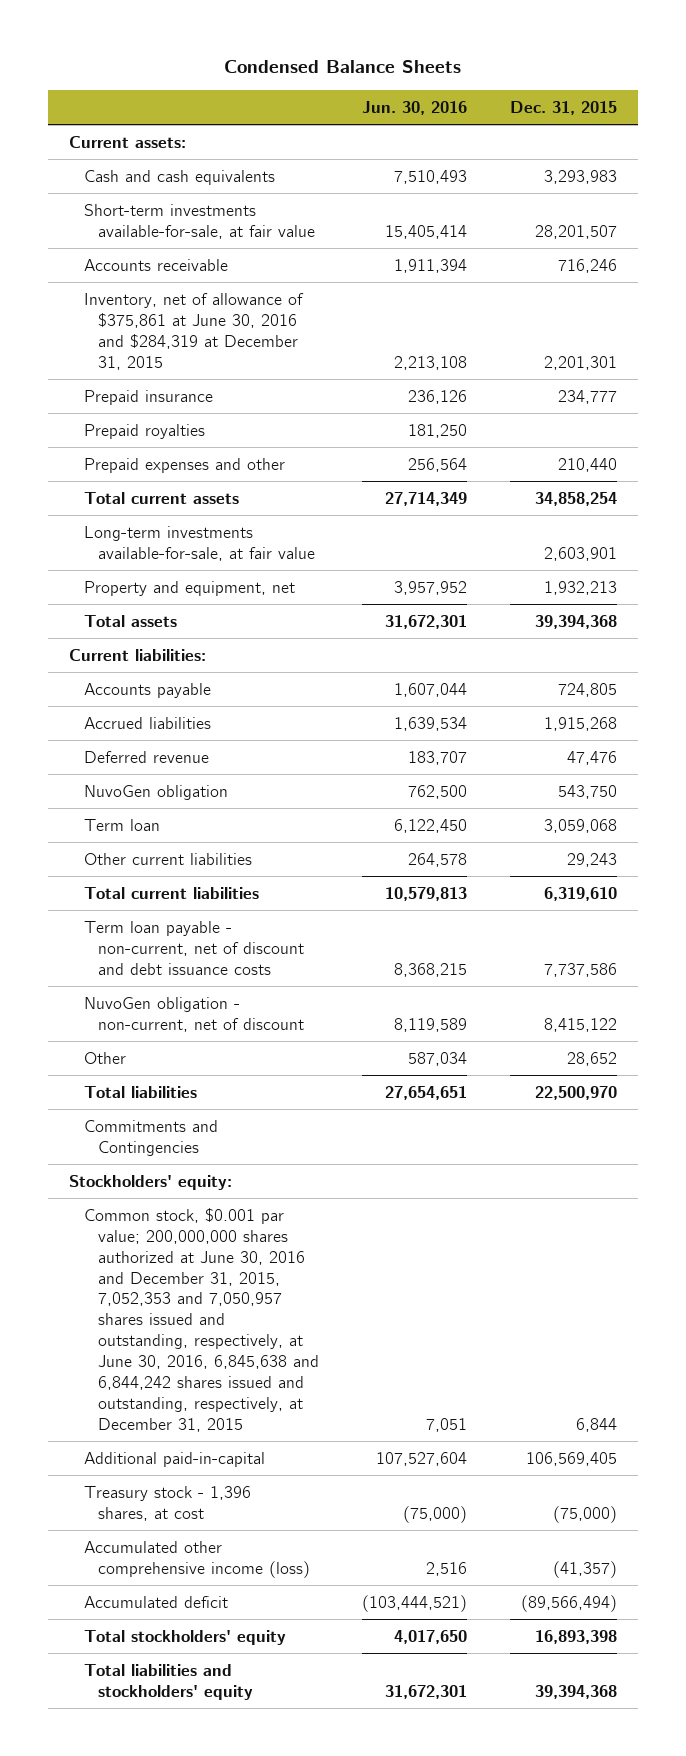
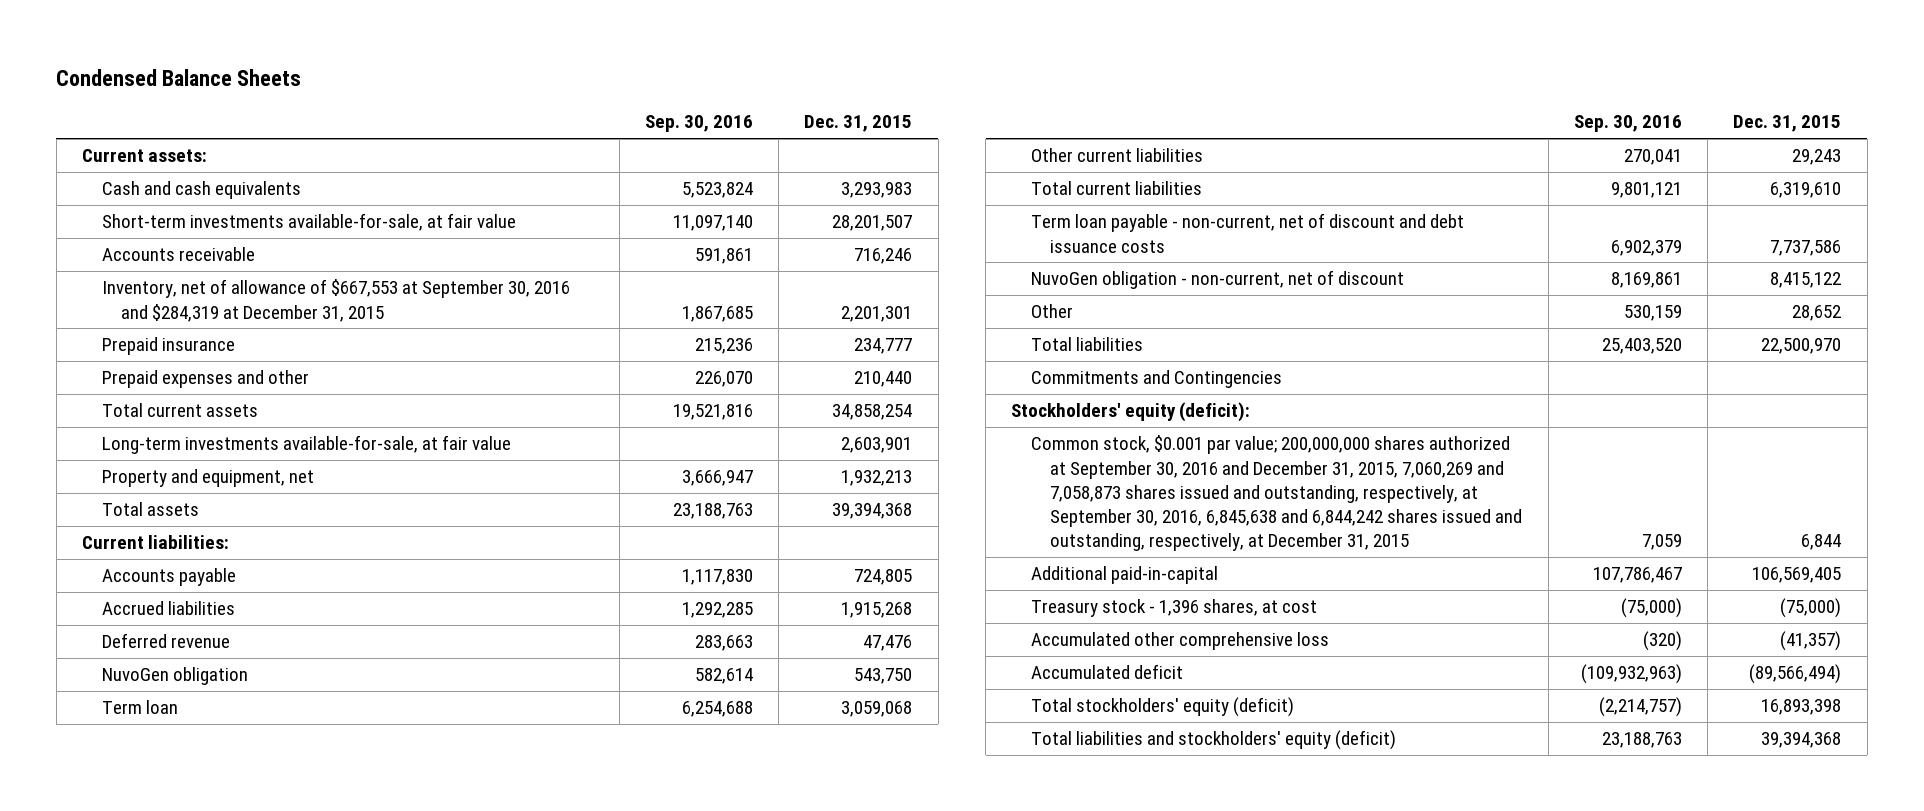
[361,100,467,115] Jun. 30, 2016 -> none
none -> [644,115,753,133] Sep. 30, 2016
[83,292,304,370] Inventory, net of allowance of $375,861 at June 30, 2016 and $284,319 at December 31, 2015 -> [101,279,570,322] Inventory, net of allowance of $667,553 at September 30, 2016 and $284,319 at December 31, 2015
[83,423,205,439] Prepaid royalties -> none
[69,1174,233,1190] Stockholders' equity: -> [1011,402,1251,423] Stockholders' equity (deficit):
[83,1207,320,1433] Common stock, $0.001 par value; 200,000,000 shares authorized at June 30, 2016 and December 31, 2015, 7,052,353 and 7,050,957 shares issued and outstanding, respectively, at June 30, 2016, 6,845,638 and 6,844,242 shares issued and outstanding, respectively, at December 31, 2015 -> [1030,435,1523,552] Common stock, $0.001 par value; 200,000,000 shares authorized at September 30, 2016 and December 31, 2015, 7,060,269 and 7,058,873 shares issued and outstanding, respectively, at September 30, 2016, 6,845,638 and 6,844,242 shares issued and outstanding, respectively, at December 31, 2015
[83,1540,311,1578] Accumulated other comprehensive income (loss) -> [1030,632,1329,651] Accumulated other comprehensive loss
[83,1629,286,1645] Total stockholders' equity -> [1030,697,1294,718] Total stockholders' equity (deficit)
[83,1663,254,1700] Total liabilities and stockholders' equity -> [1030,730,1396,751] Total liabilities and stockholders' equity (deficit)

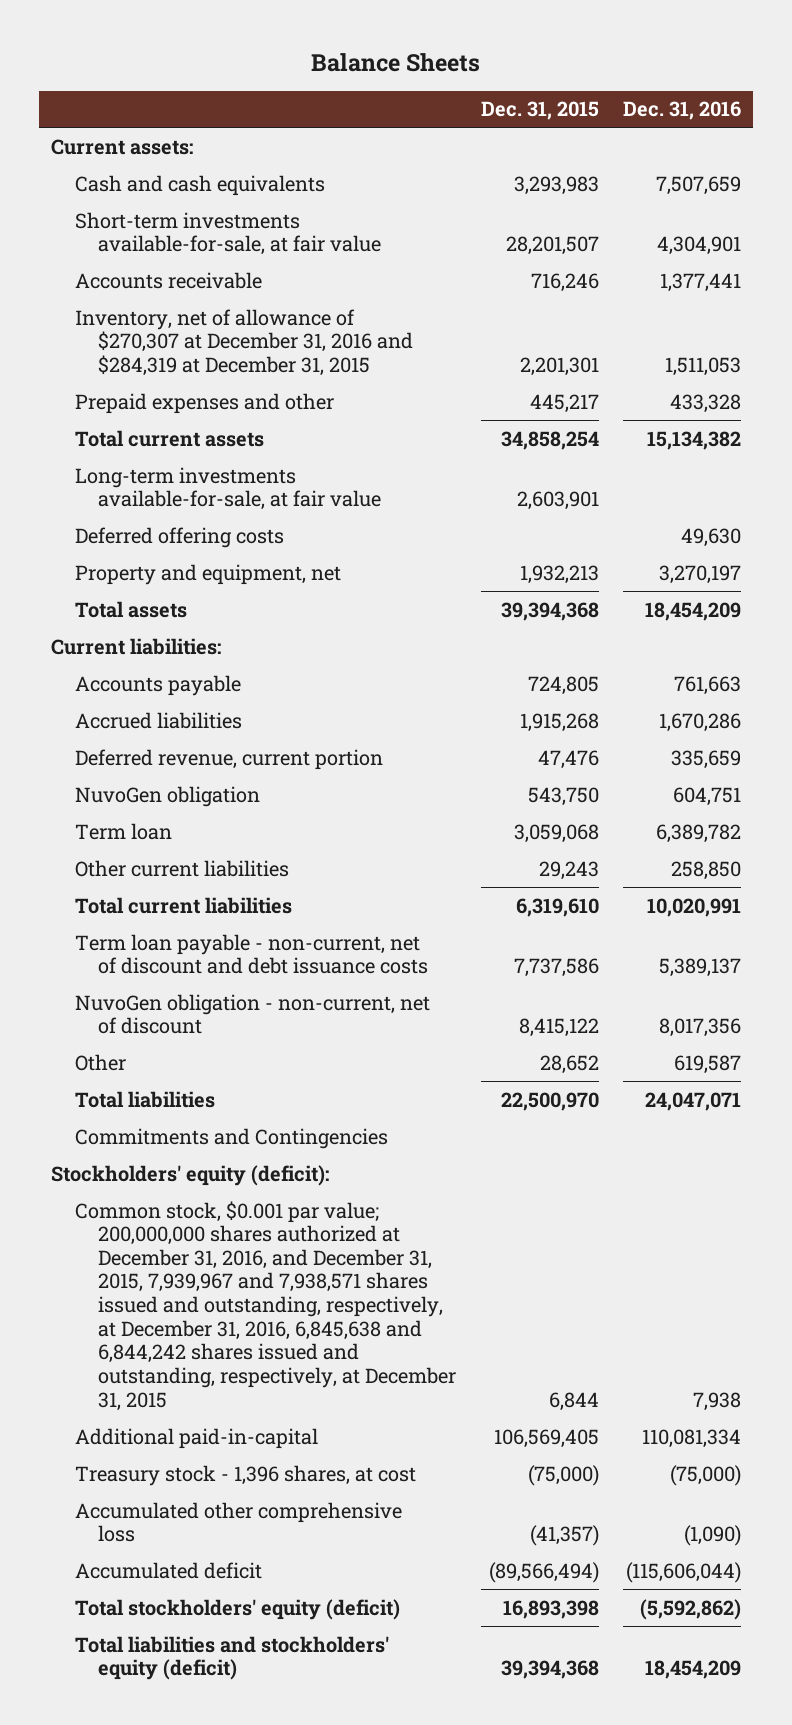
[56,69,302,87] Condensed Balance Sheets -> [310,52,480,72] Balance Sheets
[644,115,753,133] Sep. 30, 2016 -> none
none -> [622,101,741,121] Dec. 31, 2016
[101,337,235,356] Prepaid insurance -> none
[101,279,570,322] Inventory, net of allowance of $667,553 at September 30, 2016 and $284,319 at December 31, 2015 -> [74,308,414,376] Inventory, net of allowance of $270,307 at December 31, 2016 and $284,319 at December 31, 2015
[854,371,913,388] 210,440 -> [529,393,599,413] 445,217
none -> [74,526,284,548] Deferred offering costs
[101,633,230,649] Deferred revenue -> [74,748,383,770] Deferred revenue, current portion
[1030,435,1523,552] Common stock, $0.001 par value; 200,000,000 shares authorized at September 30, 2016 and December 31, 2015, 7,060,269 and 7,058,873 shares issued and outstanding, respectively, at September 30, 2016, 6,845,638 and 6,844,242 shares issued and outstanding, respectively, at December 31, 2015 -> [74,1200,457,1411] Common stock, $0.001 par value; 200,000,000 shares authorized at December 31, 2016, and December 31, 2015, 7,939,967 and 7,938,571 shares issued and outstanding, respectively, at December 31, 2016, 6,845,638 and 6,844,242 shares issued and outstanding, respectively, at December 31, 2015

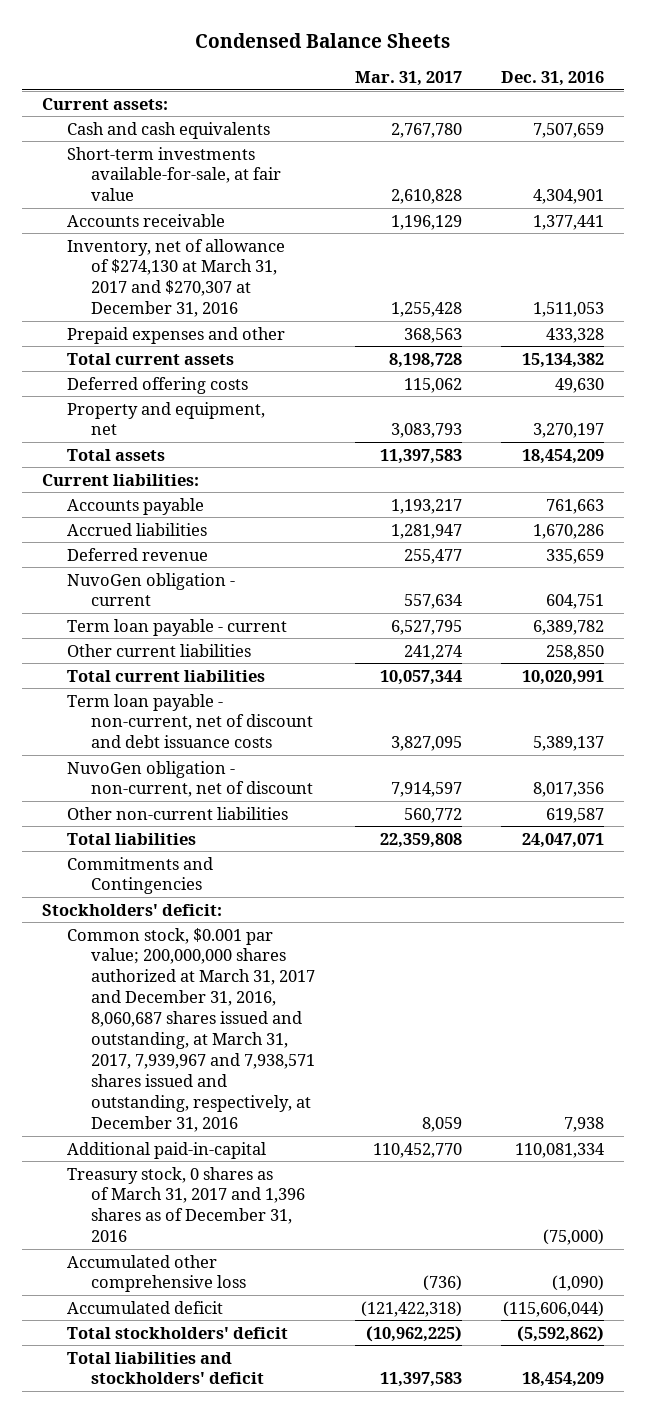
[310,52,480,72] Balance Sheets -> [195,32,451,48] Condensed Balance Sheets
[480,101,599,121] Dec. 31, 2015 -> none
none -> [354,70,462,86] Mar. 31, 2017
[74,308,414,376] Inventory, net of allowance of $270,307 at December 31, 2016 and $284,319 at December 31, 2015 -> [66,238,285,318] Inventory, net of allowance of $274,130 at March 31, 2017 and $270,307 at December 31, 2016
[74,466,382,511] Long-term investments available-for-sale, at fair value -> none
[74,748,383,770] Deferred revenue, current portion -> [66,547,208,561] Deferred revenue
[74,785,260,807] NuvoGen obligation -> [66,572,235,607] NuvoGen obligation - current
[74,822,172,840] Term loan -> [66,618,287,636] Term loan payable - current
[74,1053,126,1071] Other -> [66,806,288,820] Other non-current liabilities
[51,1164,330,1186] Stockholders' equity (deficit): -> [42,903,223,916] Stockholders' deficit:
[74,1200,457,1411] Common stock, $0.001 par value; 200,000,000 shares authorized at December 31, 2016, and December 31, 2015, 7,939,967 and 7,938,571 shares issued and outstanding, respectively, at December 31, 2016, 6,845,638 and 6,844,242 shares issued and outstanding, respectively, at December 31, 2015 -> [66,927,316,1133] Common stock, $0.001 par value; 200,000,000 shares authorized at March 31, 2017 and December 31, 2016, 8,060,687 shares issued and outstanding, at March 31, 2017, 7,939,967 and 7,938,571 shares issued and outstanding, respectively, at December 31, 2016
[74,1464,416,1486] Treasury stock - 1,396 shares, at cost -> [66,1166,306,1243] Treasury stock, 0 shares as of March 31, 2017 and 1,396 shares as of December 31, 2016
[74,1598,400,1620] Total stockholders' equity (deficit) -> [66,1326,288,1339] Total stockholders' deficit
[74,1635,389,1681] Total liabilities and stockholders' equity (deficit) -> [66,1351,265,1385] Total liabilities and stockholders' deficit

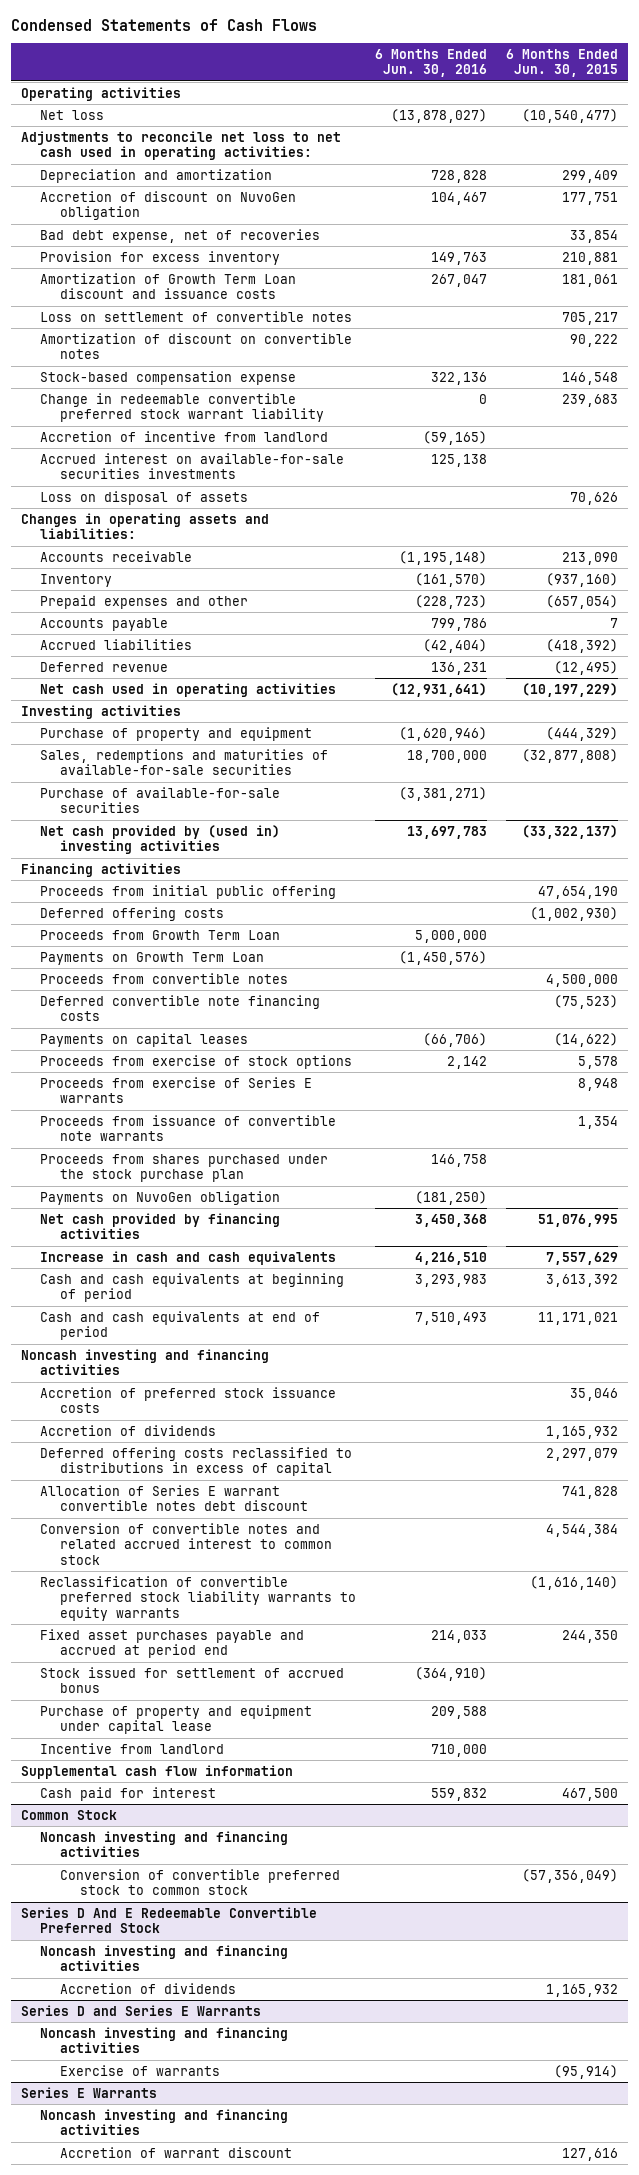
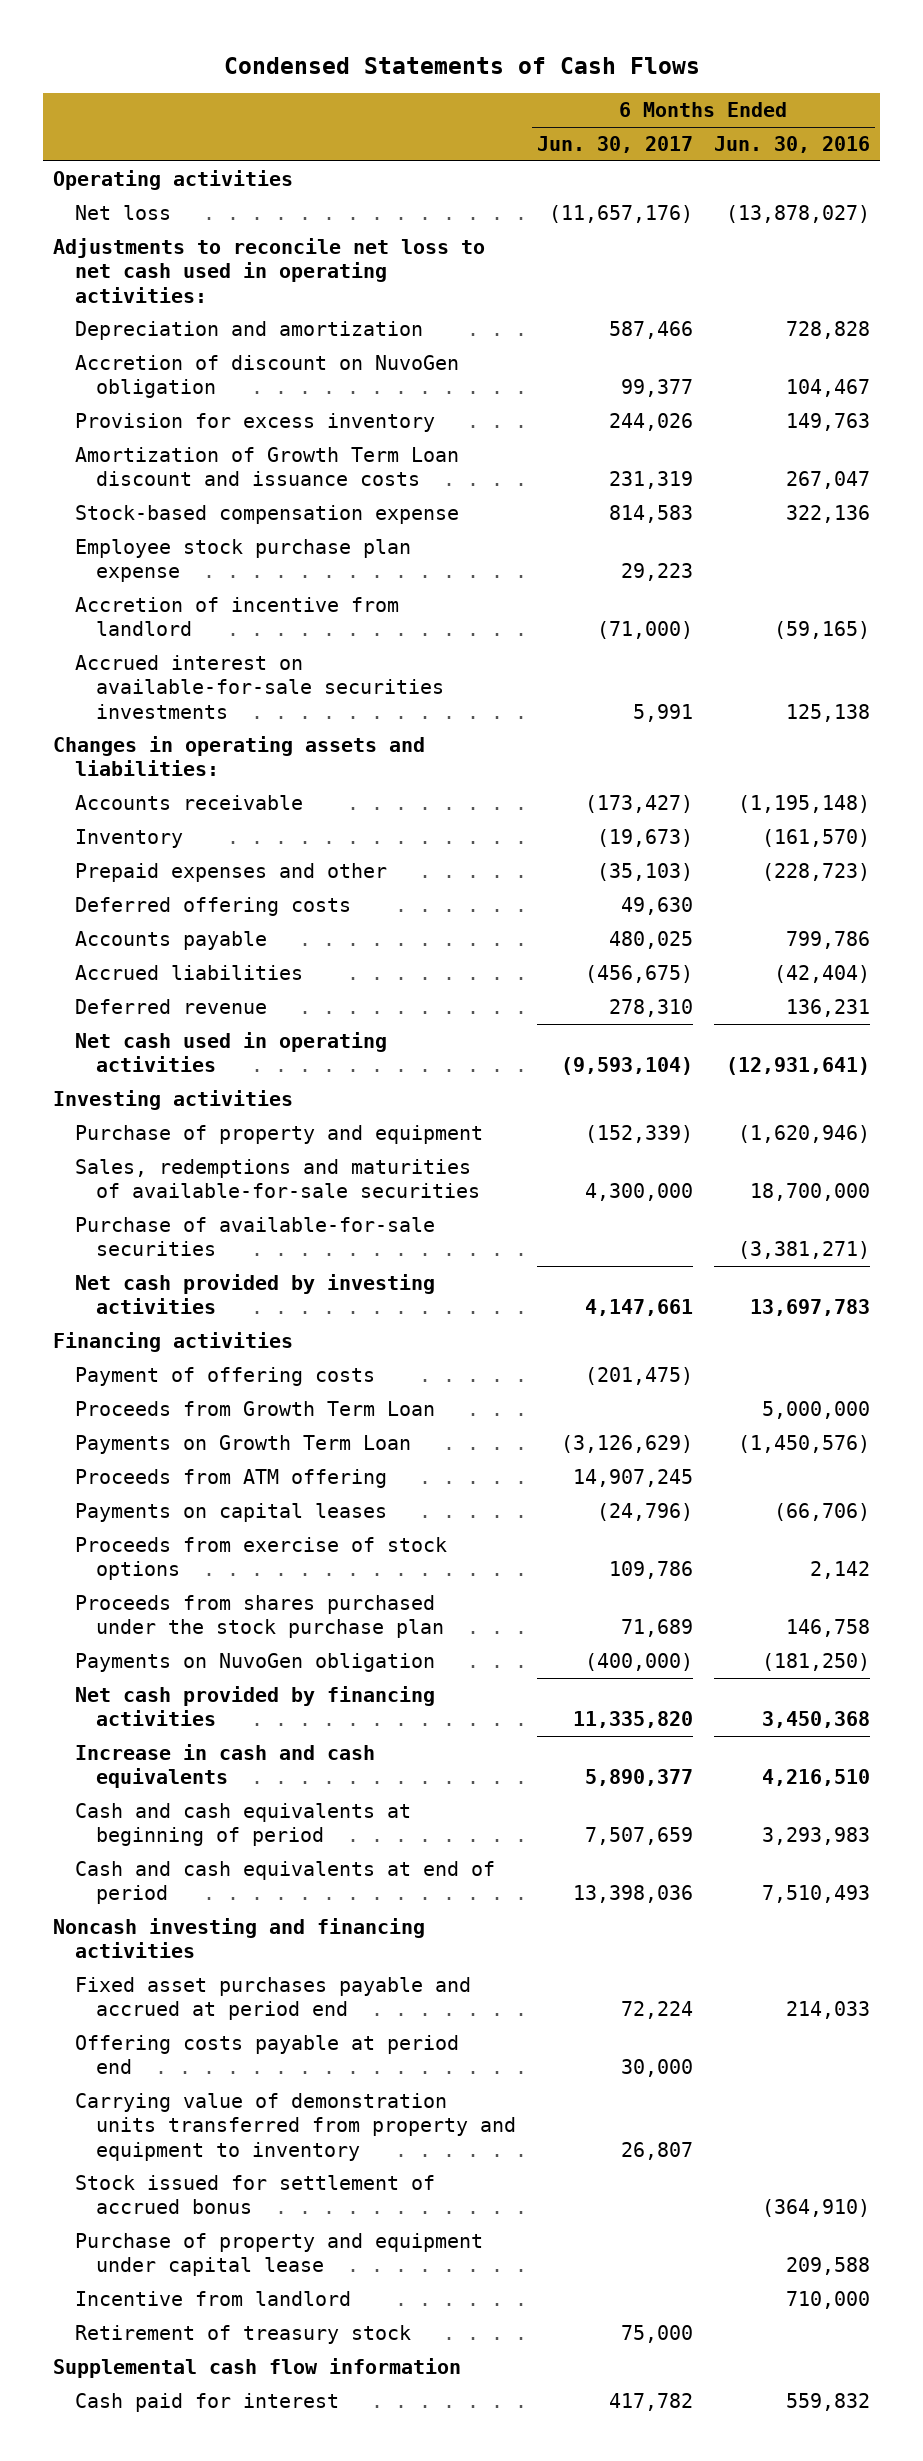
[506,48,619,78] 6 Months Ended Jun. 30, 2015 -> none
none -> [536,136,693,154] Jun. 30, 2017
[40,228,321,243] Bad debt expense, net of recoveries -> none
[40,310,353,322] Loss on settlement of convertible notes -> none
[40,332,353,360] Amortization of discount on convertible notes -> none
[40,392,325,423] Change in redeemable convertible preferred stock warrant liability -> none
none -> [74,539,411,583] Employee stock purchase plan expense
[40,490,249,505] Loss on disposal of assets -> none
[40,906,225,921] Deferred offering costs -> [74,897,351,917] Deferred offering costs
[40,824,281,855] Net cash provided by (used in) investing activities -> [74,1274,435,1315] Net cash provided by investing activities
[40,884,337,899] Proceeds from initial public offering -> none
none -> [74,1367,375,1387] Payment of offering costs
[40,972,289,984] Proceeds from convertible notes -> none
[40,994,321,1022] Deferred convertible note financing costs -> none
none -> [74,1469,387,1489] Proceeds from ATM offering
[40,1076,313,1104] Proceeds from exercise of Series E warrants -> none
[40,1114,337,1142] Proceeds from issuance of convertible note warrants -> none
[40,1386,337,1414] Accretion of preferred stock issuance costs -> none
[40,1424,217,1436] Accretion of dividends -> none
[40,1446,353,1477] Deferred offering costs reclassified to distributions in excess of capital -> none
[40,1484,309,1512] Allocation of Series E warrant convertible notes debt discount -> none
[40,1522,333,1565] Conversion of convertible notes and related accrued interest to common stock -> none
[40,1575,357,1621] Reclassification of convertible preferred stock liability warrants to equity warrants -> none
none -> [74,2035,459,2075] Offering costs payable at period end
none -> [74,2093,517,2161] Carrying value of demonstration units transferred from property and equipment to inventory
none -> [74,2325,411,2345] Retirement of treasury stock
[20,1809,117,1820] Common Stock -> none
[40,1830,289,1858] Noncash investing and financing activities -> none
[60,1868,341,1896] Conversion of convertible preferred stock to common stock -> none
[20,1906,317,1934] Series D And E Redeemable Convertible Preferred Stock -> none
[40,1944,289,1972] Noncash investing and financing activities -> none
[60,1982,237,1994] Accretion of dividends -> none
[20,2004,261,2016] Series D and Series E Warrants -> none
[40,2026,289,2054] Noncash investing and financing activities -> none
[60,2064,221,2076] Exercise of warrants -> none
[20,2086,157,2098] Series E Warrants -> none
[40,2108,289,2136] Noncash investing and financing activities -> none
[60,2146,293,2158] Accretion of warrant discount -> none

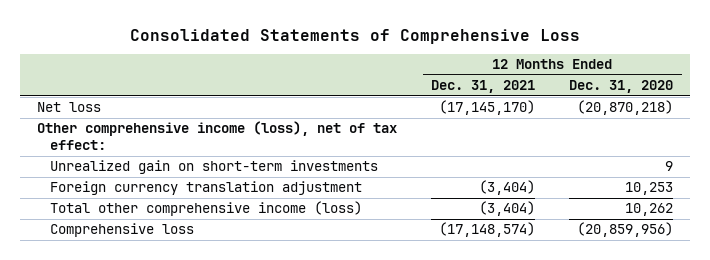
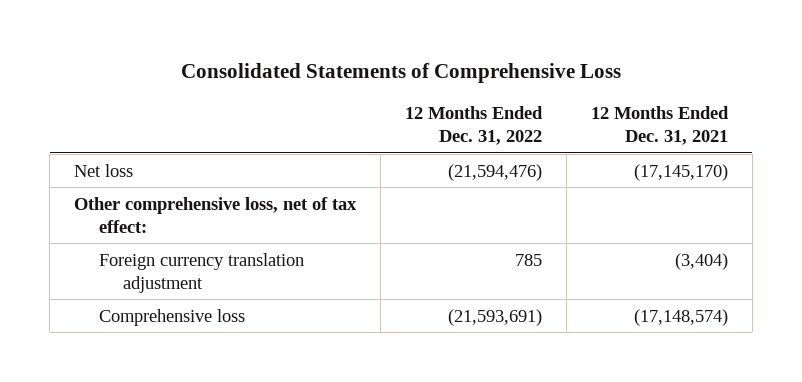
[569,80,674,94] Dec. 31, 2020 -> none
none -> [404,106,543,145] 12 Months Ended Dec. 31, 2022
[50,160,379,175] Unrealized gain on short-term investments -> none
[37,121,398,151] Other comprehensive income (loss), net of tax effect: -> [74,196,358,233] Other comprehensive loss, net of tax effect:
[50,201,363,217] Total other comprehensive income (loss) -> none

